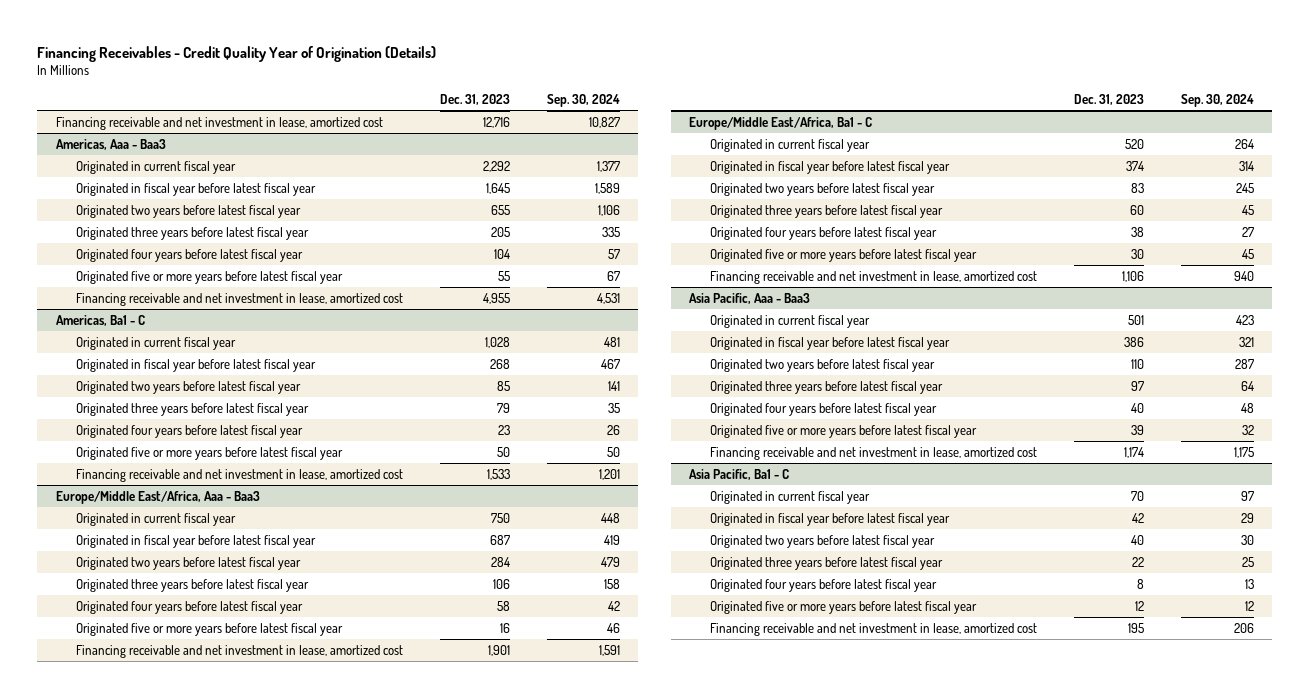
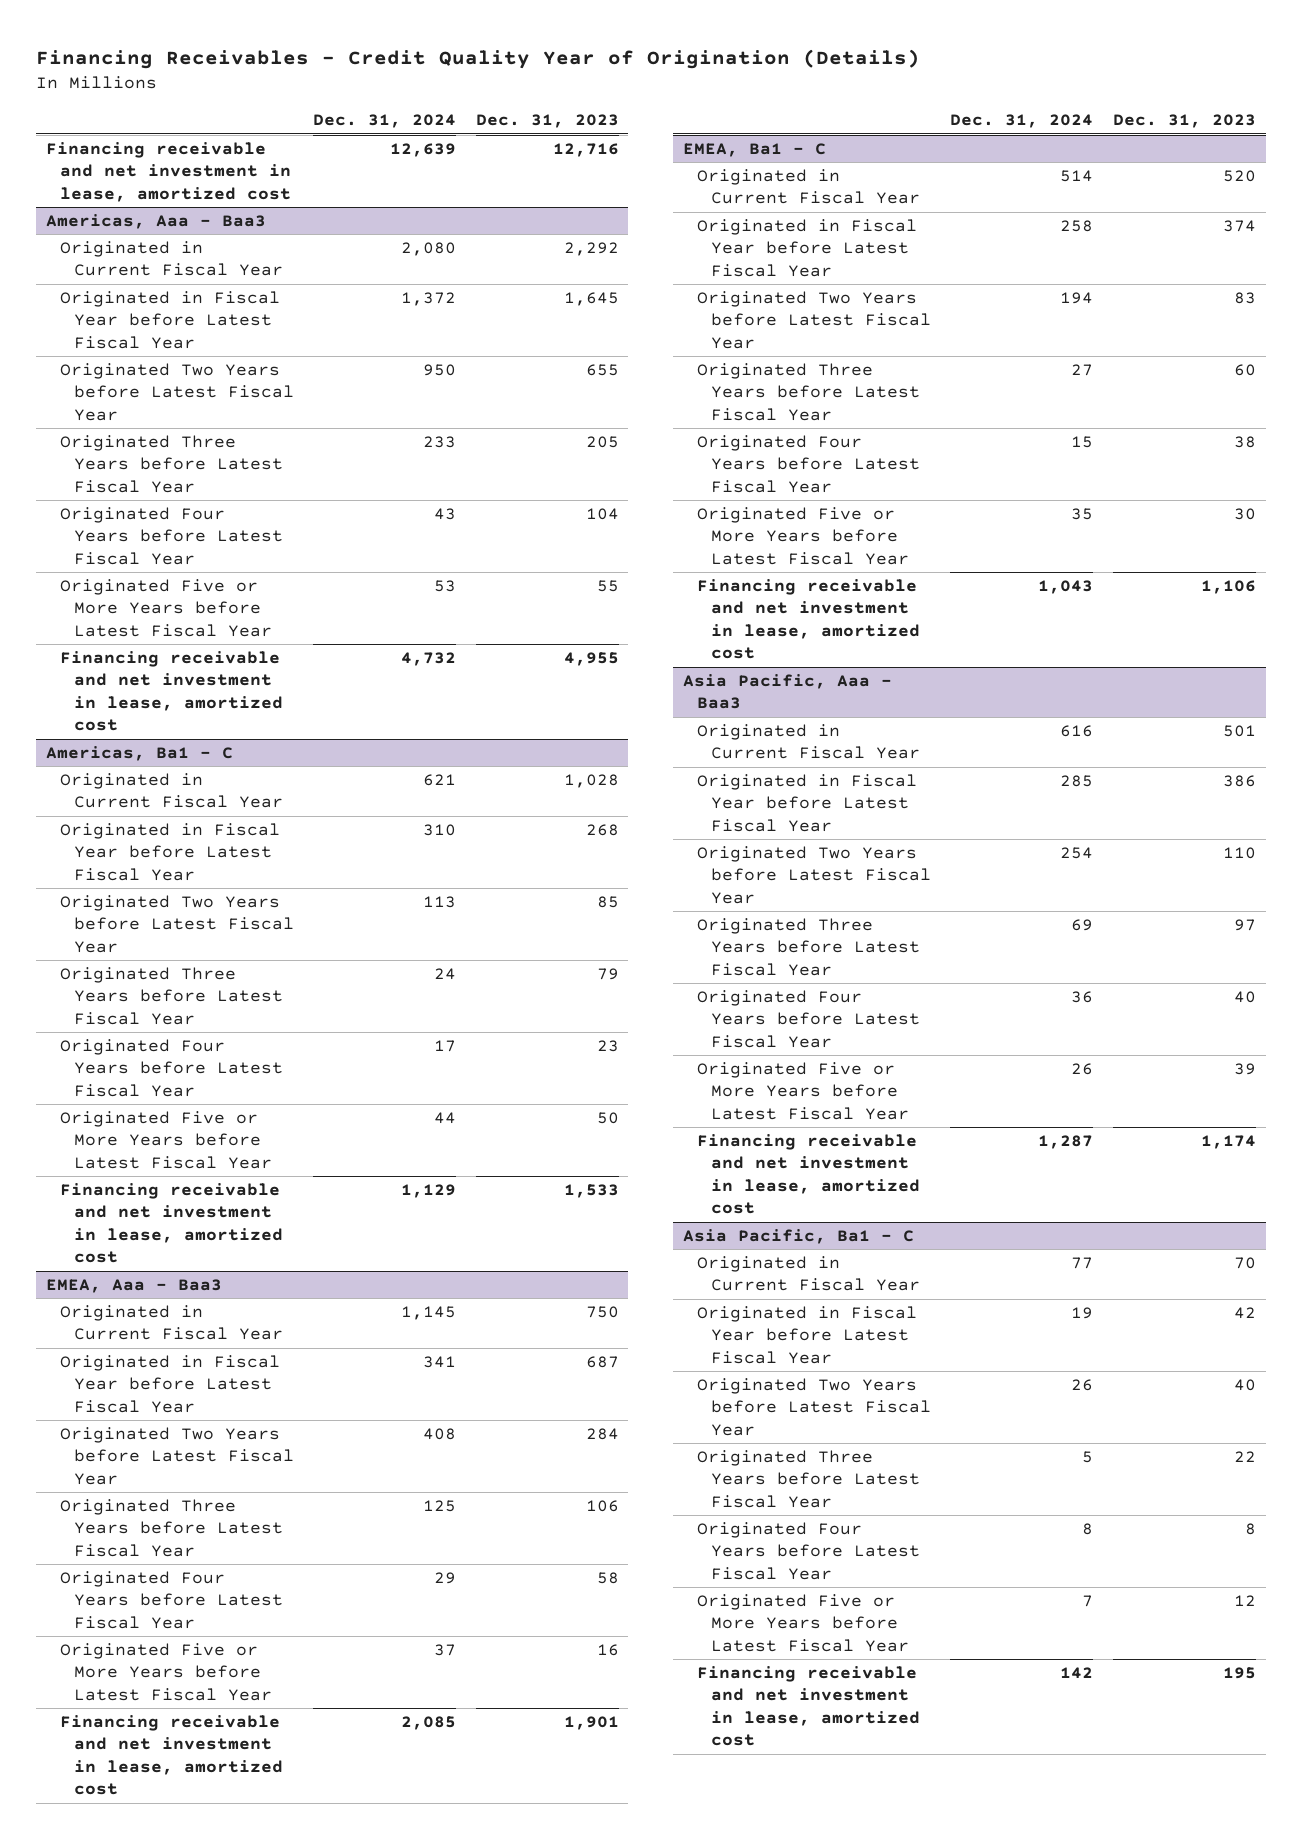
[546,94,620,108] Sep. 30, 2024 -> none
none -> [313,114,457,129] Dec. 31, 2024
[76,160,237,174] Originated in current fiscal year -> [59,240,283,277] Originated in Current Fiscal Year
[76,182,317,196] Originated in fiscal year before latest fiscal year -> [59,290,280,349] Originated in Fiscal Year before Latest Fiscal Year
[76,204,302,218] Originated two years before latest fiscal year -> [59,362,294,421] Originated Two Years before Latest Fiscal Year
[76,226,310,240] Originated three years before latest fiscal year -> [59,434,283,493] Originated Three Years before Latest Fiscal Year
[76,248,304,262] Originated four years before latest fiscal year -> [59,506,283,565] Originated Four Years before Latest Fiscal Year
[76,270,344,284] Originated five or more years before latest fiscal year -> [59,578,272,637] Originated Five or More Years before Latest Fiscal Year
[76,336,237,350] Originated in current fiscal year -> [59,772,283,809] Originated in Current Fiscal Year
[76,358,317,372] Originated in fiscal year before latest fiscal year -> [59,822,280,881] Originated in Fiscal Year before Latest Fiscal Year
[76,380,302,394] Originated two years before latest fiscal year -> [59,894,294,953] Originated Two Years before Latest Fiscal Year
[76,402,310,416] Originated three years before latest fiscal year -> [59,966,283,1025] Originated Three Years before Latest Fiscal Year
[76,424,304,438] Originated four years before latest fiscal year -> [59,1038,283,1097] Originated Four Years before Latest Fiscal Year
[76,446,344,460] Originated five or more years before latest fiscal year -> [59,1110,272,1169] Originated Five or More Years before Latest Fiscal Year
[55,490,260,504] Europe/Middle East/Africa, Aaa - Baa3 -> none
none -> [45,1278,222,1293] EMEA, Aaa - Baa3
[76,512,237,526] Originated in current fiscal year -> [59,1304,283,1341] Originated in Current Fiscal Year
[76,534,317,548] Originated in fiscal year before latest fiscal year -> [59,1354,280,1413] Originated in Fiscal Year before Latest Fiscal Year
[76,556,302,570] Originated two years before latest fiscal year -> [59,1426,294,1485] Originated Two Years before Latest Fiscal Year
[76,578,310,592] Originated three years before latest fiscal year -> [59,1498,283,1557] Originated Three Years before Latest Fiscal Year
[76,600,304,614] Originated four years before latest fiscal year -> [59,1570,283,1629] Originated Four Years before Latest Fiscal Year
[76,622,344,636] Originated five or more years before latest fiscal year -> [59,1642,272,1701] Originated Five or More Years before Latest Fiscal Year
[689,116,873,130] Europe/Middle East/Africa, Ba1 - C -> none
none -> [683,142,827,157] EMEA, Ba1 - C
[709,138,870,152] Originated in current fiscal year -> [697,168,921,205] Originated in Current Fiscal Year
[709,160,950,174] Originated in fiscal year before latest fiscal year -> [697,218,918,277] Originated in Fiscal Year before Latest Fiscal Year
[709,182,935,196] Originated two years before latest fiscal year -> [697,290,932,349] Originated Two Years before Latest Fiscal Year
[709,204,943,218] Originated three years before latest fiscal year -> [697,362,921,421] Originated Three Years before Latest Fiscal Year
[709,226,937,240] Originated four years before latest fiscal year -> [697,434,921,493] Originated Four Years before Latest Fiscal Year
[709,248,977,262] Originated five or more years before latest fiscal year -> [697,506,910,565] Originated Five or More Years before Latest Fiscal Year
[709,314,870,328] Originated in current fiscal year -> [697,723,921,760] Originated in Current Fiscal Year
[709,336,950,350] Originated in fiscal year before latest fiscal year -> [697,773,918,832] Originated in Fiscal Year before Latest Fiscal Year
[709,358,935,372] Originated two years before latest fiscal year -> [697,845,932,904] Originated Two Years before Latest Fiscal Year
[709,380,943,394] Originated three years before latest fiscal year -> [697,917,921,976] Originated Three Years before Latest Fiscal Year
[709,402,937,416] Originated four years before latest fiscal year -> [697,989,921,1048] Originated Four Years before Latest Fiscal Year
[709,424,977,438] Originated five or more years before latest fiscal year -> [697,1061,910,1120] Originated Five or More Years before Latest Fiscal Year
[709,490,870,504] Originated in current fiscal year -> [697,1255,921,1292] Originated in Current Fiscal Year
[709,512,950,526] Originated in fiscal year before latest fiscal year -> [697,1305,918,1364] Originated in Fiscal Year before Latest Fiscal Year
[709,534,935,548] Originated two years before latest fiscal year -> [697,1377,932,1436] Originated Two Years before Latest Fiscal Year
[709,556,943,570] Originated three years before latest fiscal year -> [697,1449,921,1508] Originated Three Years before Latest Fiscal Year
[709,578,937,592] Originated four years before latest fiscal year -> [697,1521,921,1580] Originated Four Years before Latest Fiscal Year
[709,600,977,614] Originated five or more years before latest fiscal year -> [697,1593,910,1652] Originated Five or More Years before Latest Fiscal Year

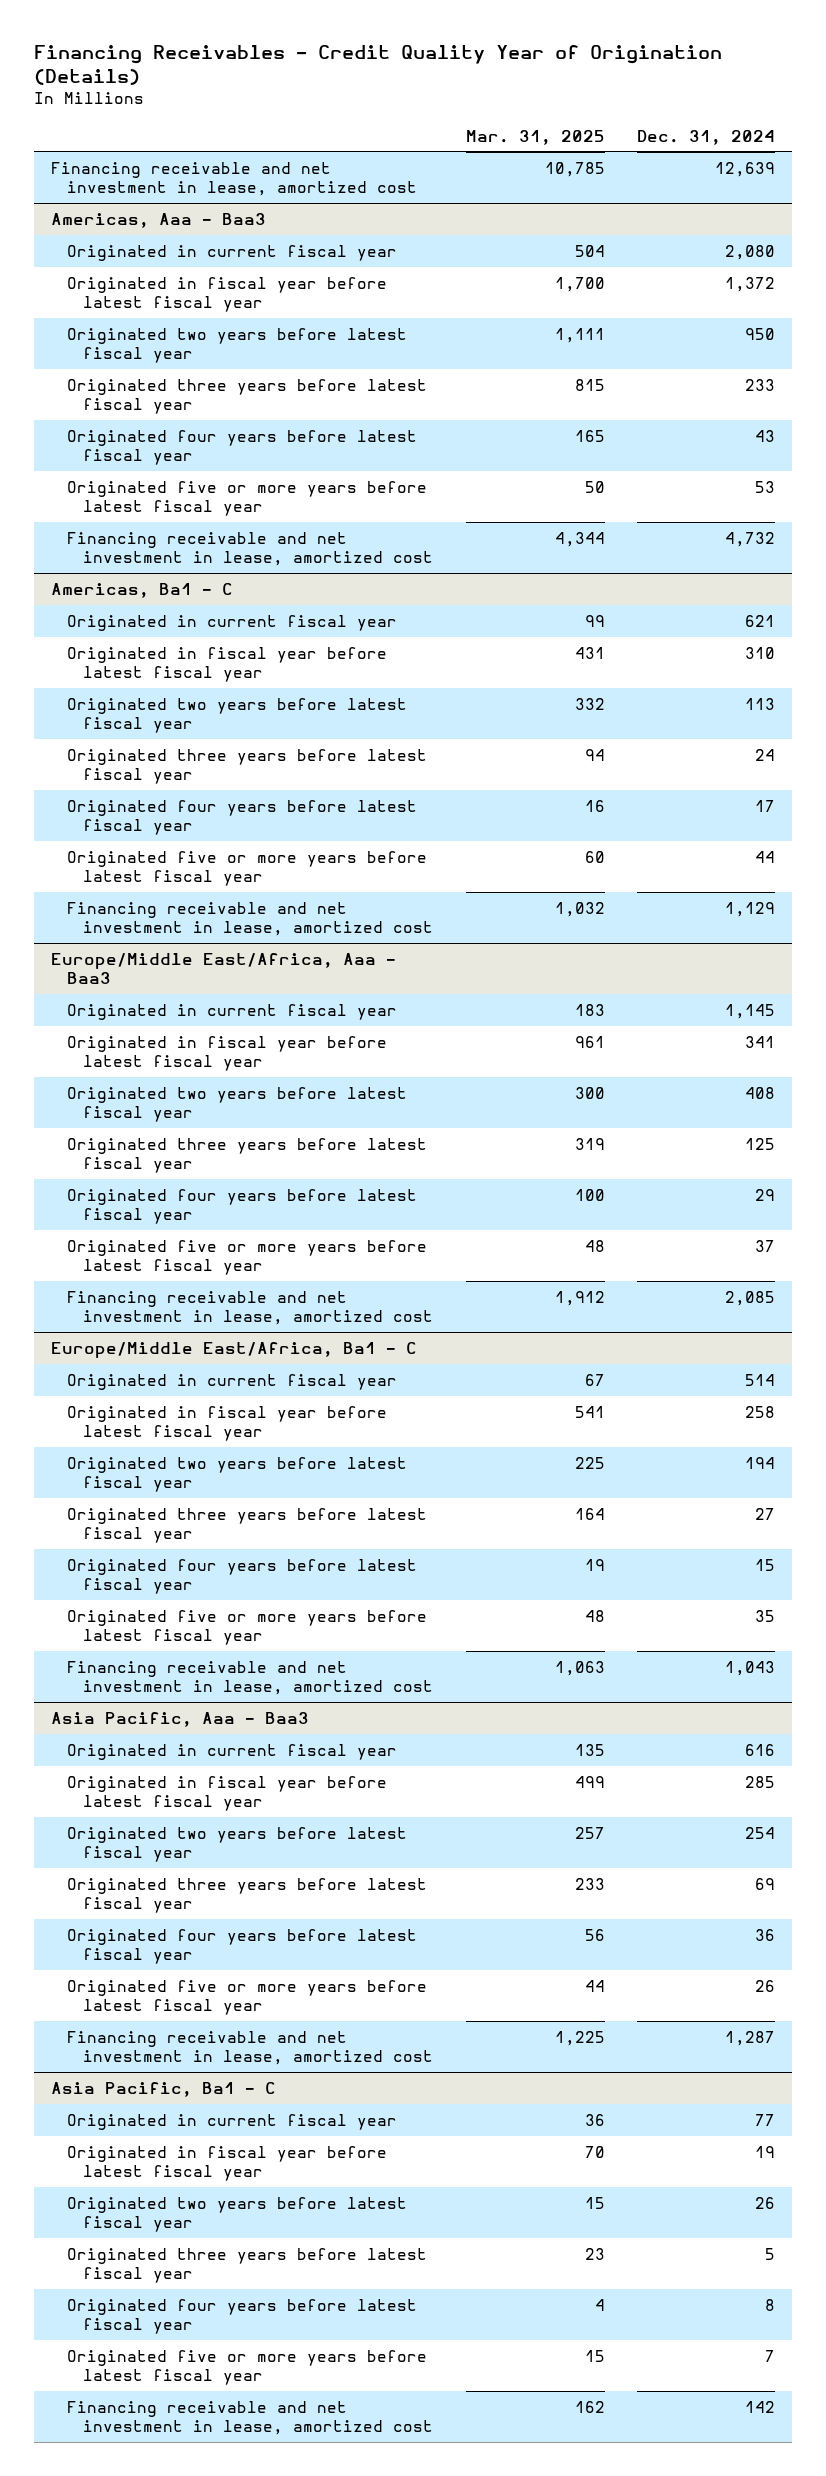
[475,114,619,129] Dec. 31, 2023 -> none
none -> [465,129,605,145] Mar. 31, 2025
[59,240,283,277] Originated in Current Fiscal Year -> [66,244,397,261] Originated in current fiscal year
[59,290,280,349] Originated in Fiscal Year before Latest Fiscal Year -> [66,276,387,313] Originated in fiscal year before latest fiscal year
[59,362,294,421] Originated Two Years before Latest Fiscal Year -> [66,327,407,364] Originated two years before latest fiscal year
[59,434,283,493] Originated Three Years before Latest Fiscal Year -> [66,378,427,415] Originated three years before latest fiscal year
[59,506,283,565] Originated Four Years before Latest Fiscal Year -> [66,429,417,466] Originated four years before latest fiscal year
[59,578,272,637] Originated Five or More Years before Latest Fiscal Year -> [66,480,427,517] Originated five or more years before latest fiscal year
[59,772,283,809] Originated in Current Fiscal Year -> [66,614,397,631] Originated in current fiscal year
[59,822,280,881] Originated in Fiscal Year before Latest Fiscal Year -> [66,646,387,683] Originated in fiscal year before latest fiscal year
[59,894,294,953] Originated Two Years before Latest Fiscal Year -> [66,697,407,734] Originated two years before latest fiscal year
[59,966,283,1025] Originated Three Years before Latest Fiscal Year -> [66,748,427,785] Originated three years before latest fiscal year
[59,1038,283,1097] Originated Four Years before Latest Fiscal Year -> [66,799,417,836] Originated four years before latest fiscal year
[59,1110,272,1169] Originated Five or More Years before Latest Fiscal Year -> [66,850,427,887] Originated five or more years before latest fiscal year
[45,1278,222,1293] EMEA, Aaa - Baa3 -> none
none -> [50,952,396,985] Europe/Middle East/Africa, Aaa - Baa3
[59,1304,283,1341] Originated in Current Fiscal Year -> [66,1003,397,1020] Originated in current fiscal year
[59,1354,280,1413] Originated in Fiscal Year before Latest Fiscal Year -> [66,1035,387,1072] Originated in fiscal year before latest fiscal year
[59,1426,294,1485] Originated Two Years before Latest Fiscal Year -> [66,1086,407,1123] Originated two years before latest fiscal year
[59,1498,283,1557] Originated Three Years before Latest Fiscal Year -> [66,1137,427,1174] Originated three years before latest fiscal year
[59,1570,283,1629] Originated Four Years before Latest Fiscal Year -> [66,1188,417,1225] Originated four years before latest fiscal year
[59,1642,272,1701] Originated Five or More Years before Latest Fiscal Year -> [66,1239,427,1276] Originated five or more years before latest fiscal year
[683,142,827,157] EMEA, Ba1 - C -> none
none -> [50,1341,417,1358] Europe/Middle East/Africa, Ba1 - C
[697,168,921,205] Originated in Current Fiscal Year -> [66,1373,397,1390] Originated in current fiscal year
[697,218,918,277] Originated in Fiscal Year before Latest Fiscal Year -> [66,1405,387,1442] Originated in fiscal year before latest fiscal year
[697,290,932,349] Originated Two Years before Latest Fiscal Year -> [66,1456,407,1493] Originated two years before latest fiscal year
[697,362,921,421] Originated Three Years before Latest Fiscal Year -> [66,1507,427,1544] Originated three years before latest fiscal year
[697,434,921,493] Originated Four Years before Latest Fiscal Year -> [66,1558,417,1595] Originated four years before latest fiscal year
[697,506,910,565] Originated Five or More Years before Latest Fiscal Year -> [66,1609,427,1646] Originated five or more years before latest fiscal year
[697,723,921,760] Originated in Current Fiscal Year -> [66,1743,397,1760] Originated in current fiscal year
[697,773,918,832] Originated in Fiscal Year before Latest Fiscal Year -> [66,1775,387,1812] Originated in fiscal year before latest fiscal year
[697,845,932,904] Originated Two Years before Latest Fiscal Year -> [66,1826,407,1863] Originated two years before latest fiscal year
[697,917,921,976] Originated Three Years before Latest Fiscal Year -> [66,1877,427,1914] Originated three years before latest fiscal year
[697,989,921,1048] Originated Four Years before Latest Fiscal Year -> [66,1928,417,1965] Originated four years before latest fiscal year
[697,1061,910,1120] Originated Five or More Years before Latest Fiscal Year -> [66,1979,427,2016] Originated five or more years before latest fiscal year
[697,1255,921,1292] Originated in Current Fiscal Year -> [66,2113,397,2130] Originated in current fiscal year
[697,1305,918,1364] Originated in Fiscal Year before Latest Fiscal Year -> [66,2145,387,2182] Originated in fiscal year before latest fiscal year
[697,1377,932,1436] Originated Two Years before Latest Fiscal Year -> [66,2196,407,2233] Originated two years before latest fiscal year
[697,1449,921,1508] Originated Three Years before Latest Fiscal Year -> [66,2247,427,2284] Originated three years before latest fiscal year
[697,1521,921,1580] Originated Four Years before Latest Fiscal Year -> [66,2298,417,2335] Originated four years before latest fiscal year
[697,1593,910,1652] Originated Five or More Years before Latest Fiscal Year -> [66,2349,427,2386] Originated five or more years before latest fiscal year

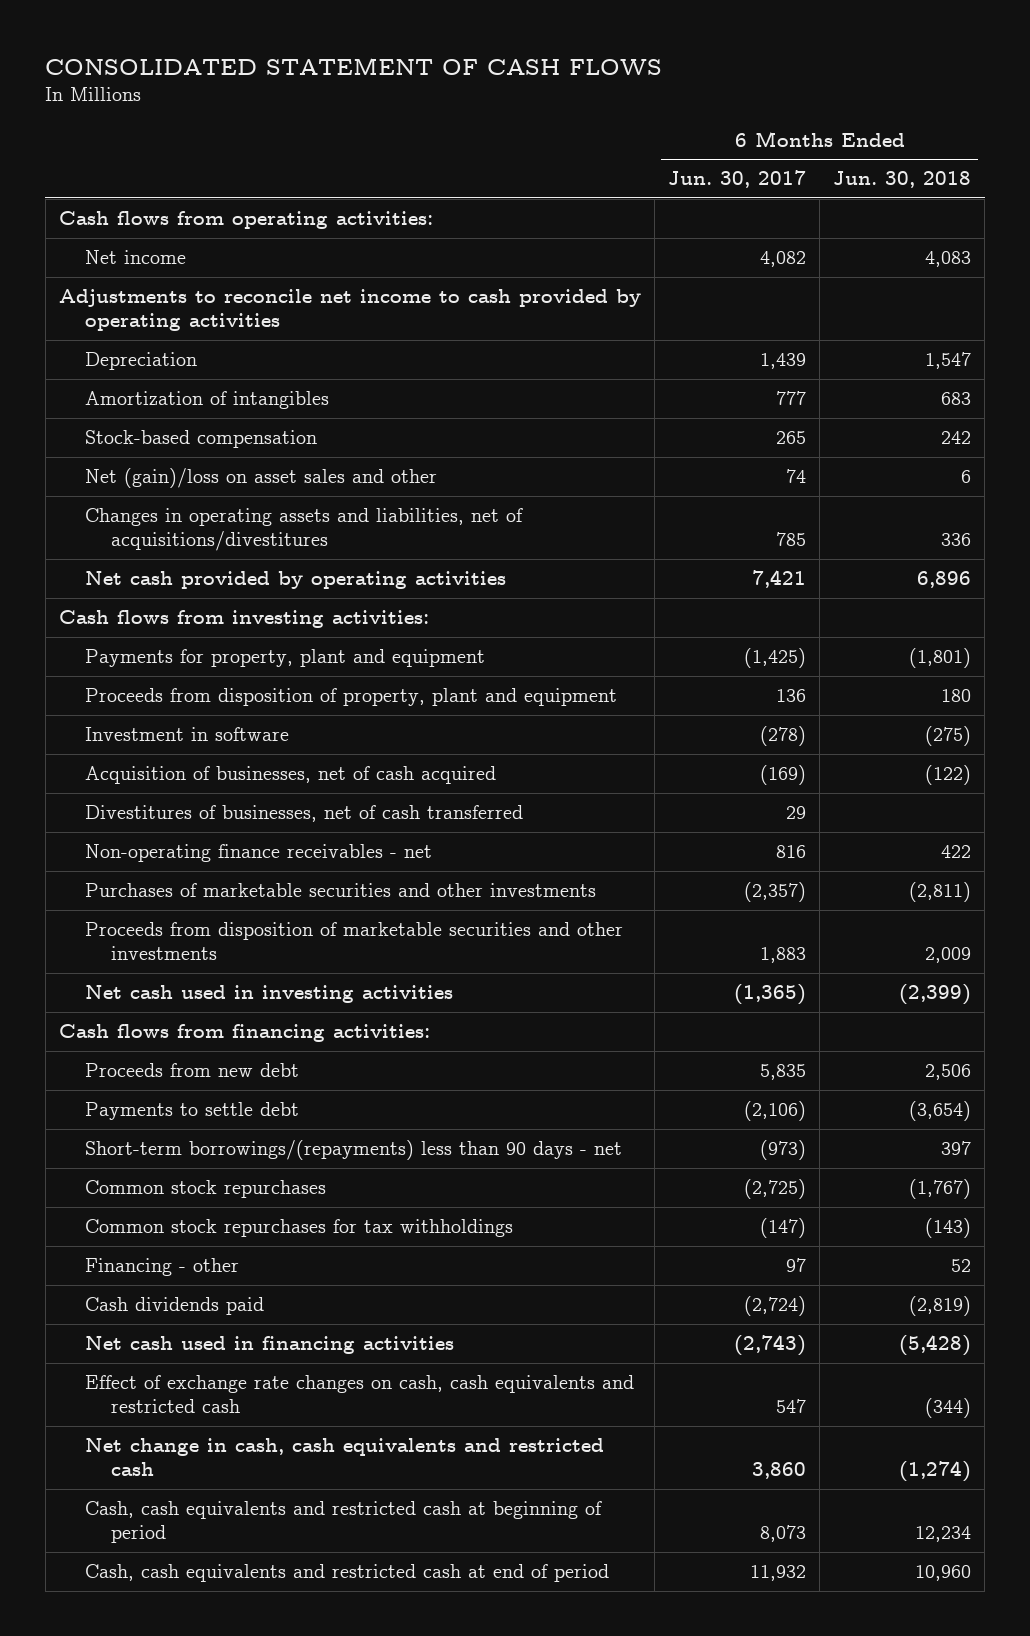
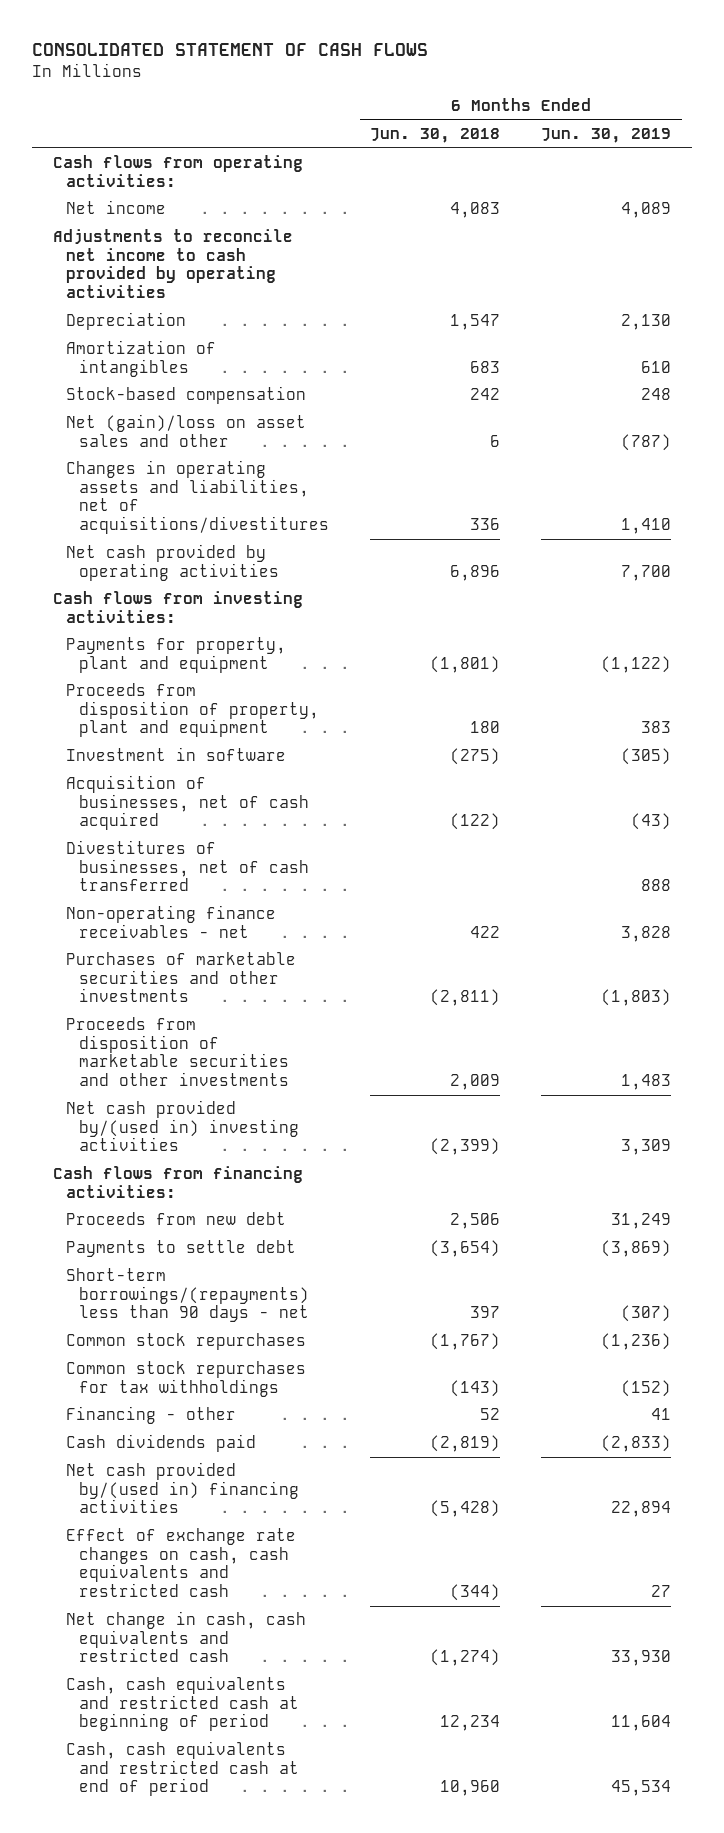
[667,170,806,189] Jun. 30, 2017 -> none
none -> [541,128,672,144] Jun. 30, 2019
[84,984,453,1003] Net cash used in investing activities -> [66,1100,300,1152] Net cash provided by/(used in) investing activities
[84,1335,454,1354] Net cash used in financing activities -> [66,1462,300,1514] Net cash provided by/(used in) financing activities

